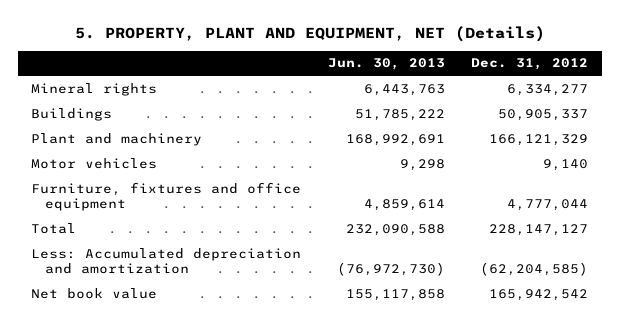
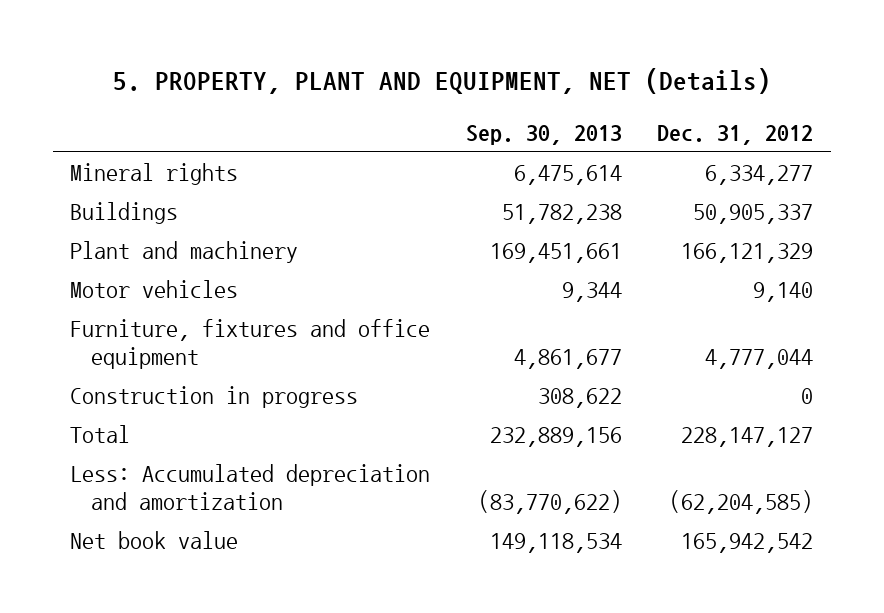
[327,58,445,71] Jun. 30, 2013 -> none
none -> [465,124,622,145] Sep. 30, 2013
none -> [70,386,359,409] Construction in progress

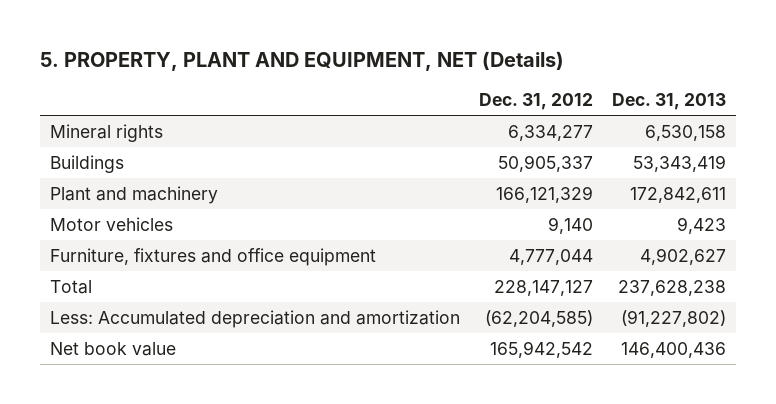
[465,124,622,145] Sep. 30, 2013 -> none
none -> [612,92,727,110] Dec. 31, 2013
[70,386,359,409] Construction in progress -> none

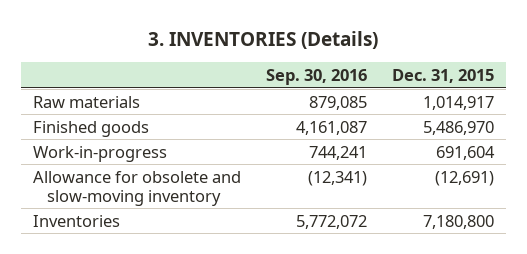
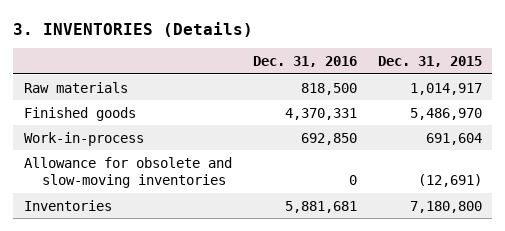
[265,69,367,86] Sep. 30, 2016 -> none
none -> [252,55,357,67] Dec. 31, 2016
[33,145,168,162] Work-in-progress -> [23,131,144,146] Work-in-process
[33,170,242,206] Allowance for obsolete and slow-moving inventory -> [23,156,232,188] Allowance for obsolete and slow-moving inventories

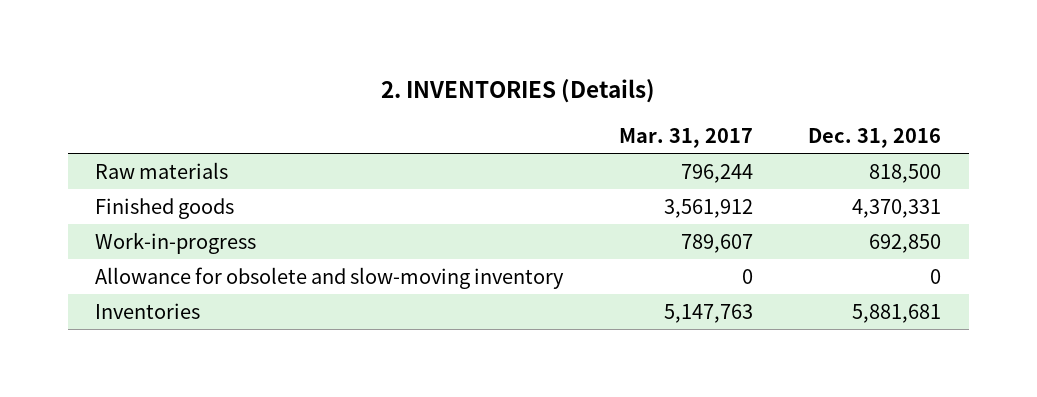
[13,21,254,37] 3. INVENTORIES (Details) -> [381,79,656,104] 2. INVENTORIES (Details)
[377,55,482,67] Dec. 31, 2015 -> none
none -> [618,127,753,148] Mar. 31, 2017
[23,131,144,146] Work-in-process -> [95,231,257,254] Work-in-progress
[23,156,232,188] Allowance for obsolete and slow-moving inventories -> [95,266,565,289] Allowance for obsolete and slow-moving inventory

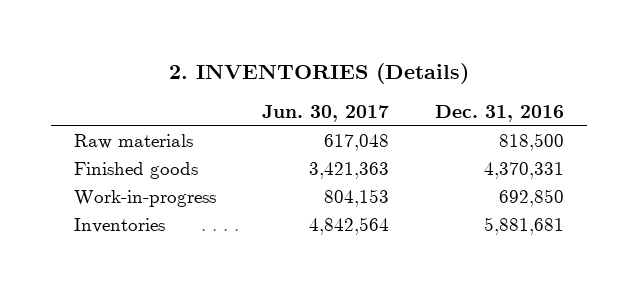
[618,127,753,148] Mar. 31, 2017 -> none
none -> [262,104,390,122] Jun. 30, 2017
[95,266,565,289] Allowance for obsolete and slow-moving inventory -> none

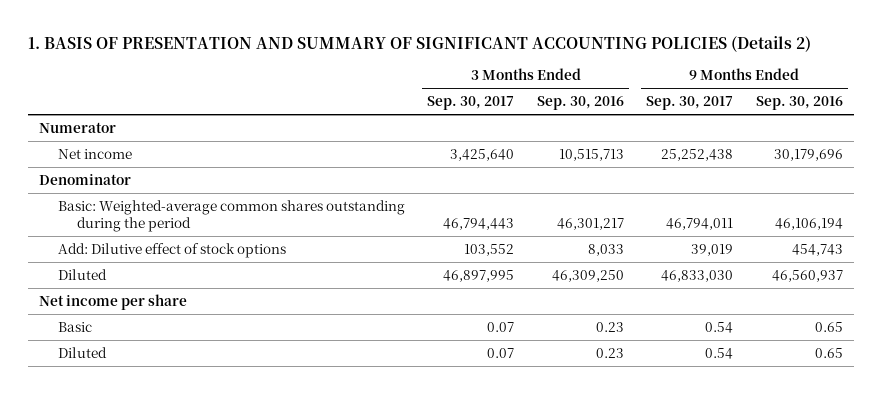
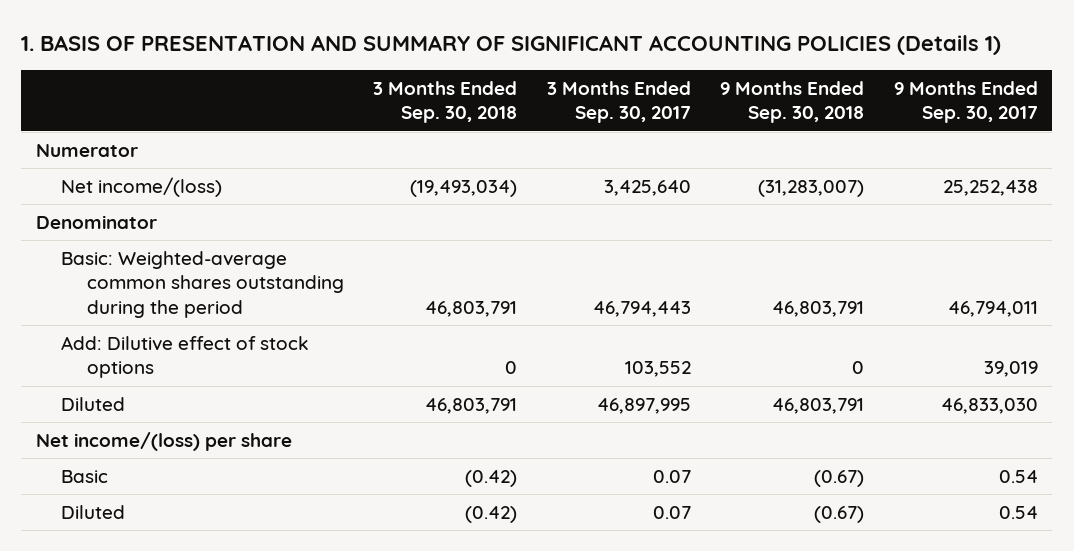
[28,36,812,53] 1. BASIS OF PRESENTATION AND SUMMARY OF SIGNIFICANT ACCOUNTING POLICIES (Details 2) -> [21,34,1002,55] 1. BASIS OF PRESENTATION AND SUMMARY OF SIGNIFICANT ACCOUNTING POLICIES (Details 1)
[536,96,624,111] Sep. 30, 2016 -> none
[755,96,843,111] Sep. 30, 2016 -> none
none -> [373,80,518,124] 3 Months Ended Sep. 30, 2018
none -> [720,80,865,124] 9 Months Ended Sep. 30, 2018
[57,148,132,159] Net income -> [61,176,223,197] Net income/(loss)
[39,293,188,310] Net income per share -> [36,431,293,451] Net income/(loss) per share

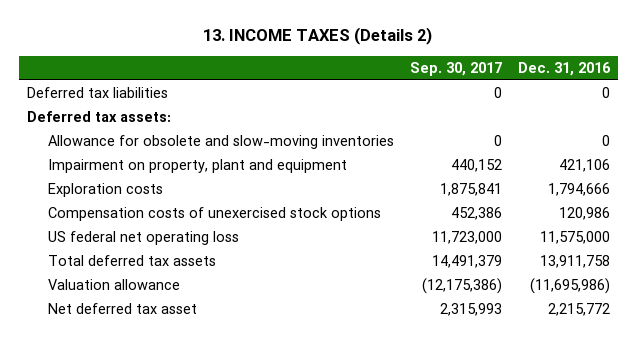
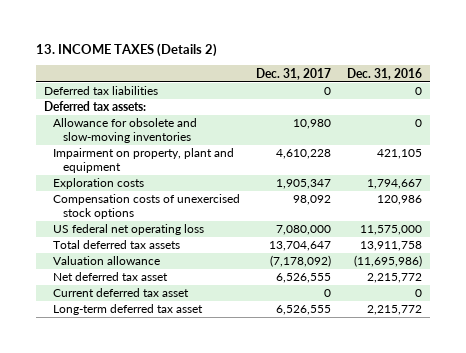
[410,61,503,76] Sep. 30, 2017 -> none
none -> [256,67,332,80] Dec. 31, 2017
[558,159,610,173] 421,106 -> [377,149,423,160] 421,105
[547,183,610,197] 1,794,666 -> [367,179,423,190] 1,794,667
none -> [53,288,190,298] Current deferred tax asset
none -> [53,304,204,316] Long-term deferred tax asset

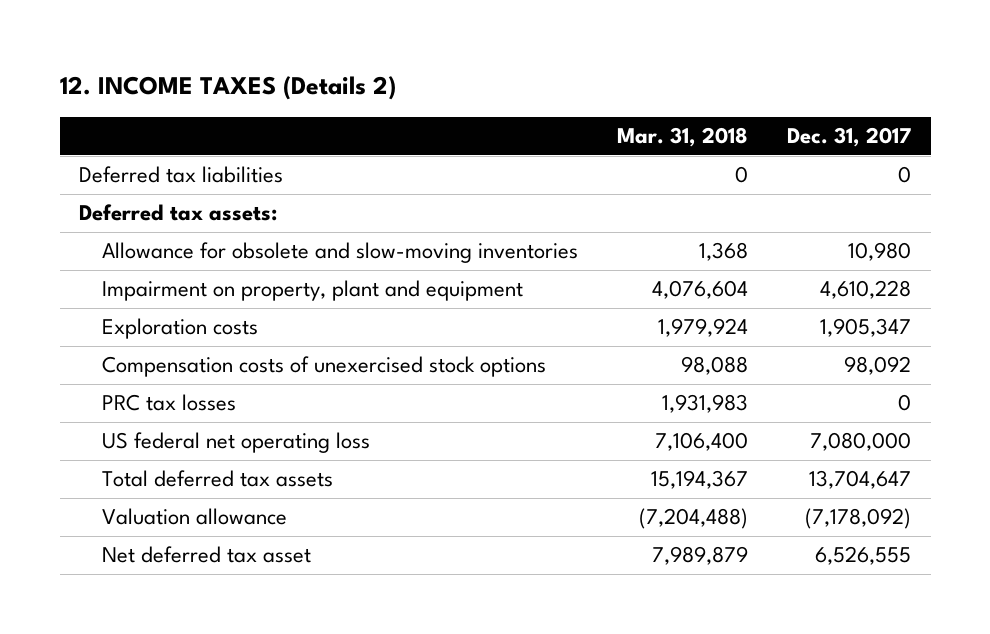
[36,42,218,57] 13. INCOME TAXES (Details 2) -> [59,76,396,101] 12. INCOME TAXES (Details 2)
[347,67,423,80] Dec. 31, 2016 -> none
none -> [616,127,748,148] Mar. 31, 2018
none -> [101,394,236,412] PRC tax losses
[53,288,190,298] Current deferred tax asset -> none
[53,304,204,316] Long-term deferred tax asset -> none

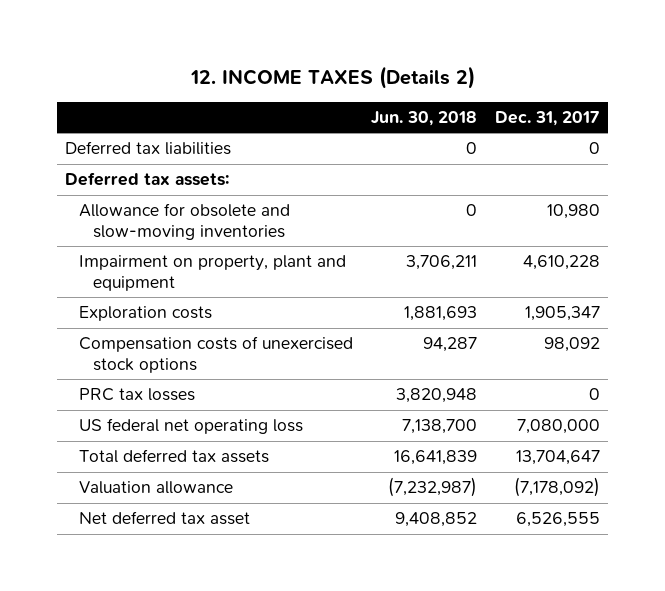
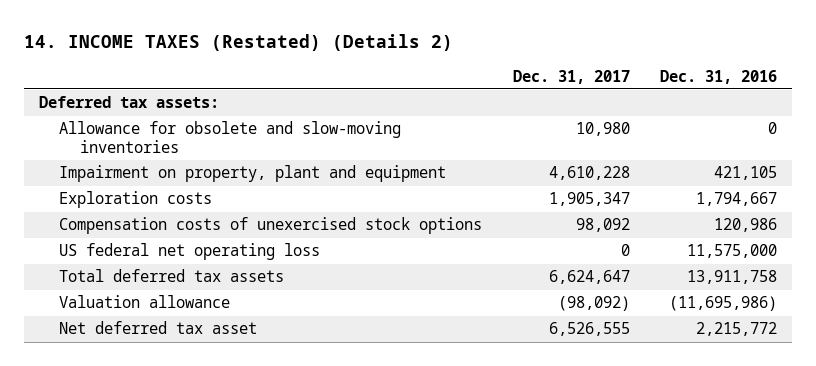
[189,65,475,89] 12. INCOME TAXES (Details 2) -> [24,34,454,52] 14. INCOME TAXES (Restated) (Details 2)
[370,110,477,126] Jun. 30, 2018 -> none
none -> [659,69,777,84] Dec. 31, 2016
[65,141,232,156] Deferred tax liabilities -> none
[79,388,196,402] PRC tax losses -> none
[516,419,600,435] 7,080,000 -> [620,244,630,257] 0
[515,450,600,466] 13,704,647 -> [548,270,630,285] 6,624,647
[513,477,600,498] (7,178,092) -> [557,296,630,312] (98,092)

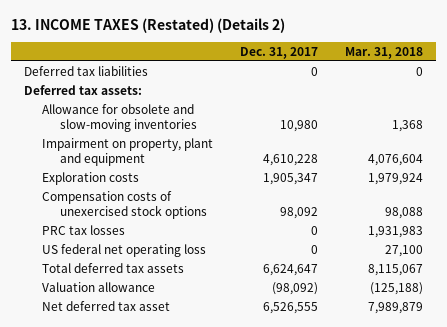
[24,34,454,52] 14. INCOME TAXES (Restated) (Details 2) -> [11,17,286,33] 13. INCOME TAXES (Restated) (Details 2)
[659,69,777,84] Dec. 31, 2016 -> none
none -> [344,47,423,60] Mar. 31, 2018
none -> [24,65,149,76] Deferred tax liabilities
none -> [42,224,126,235] PRC tax losses

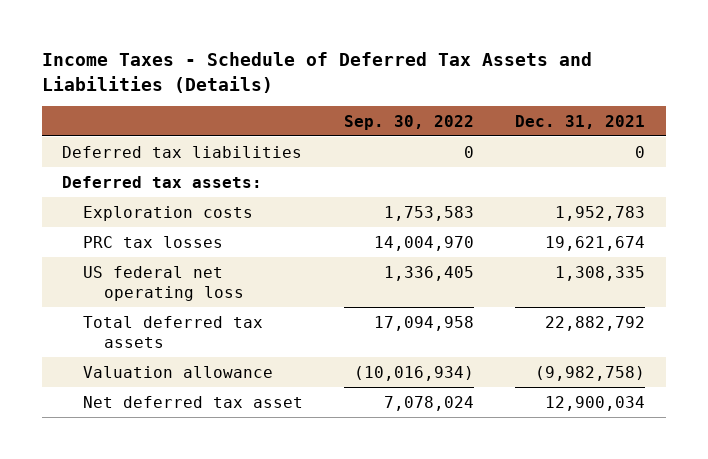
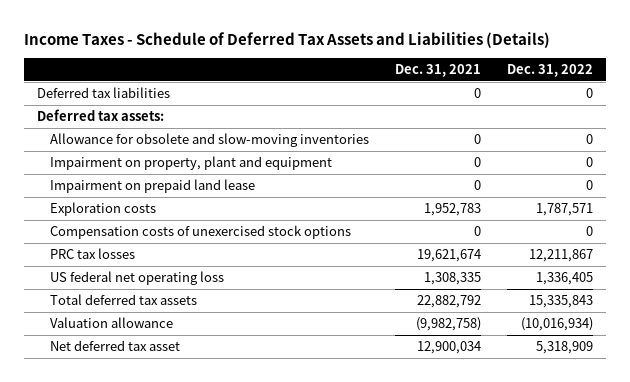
[344,114,475,130] Sep. 30, 2022 -> none
none -> [506,64,593,78] Dec. 31, 2022
none -> [50,133,370,148] Allowance for obsolete and slow-moving inventories
none -> [50,156,333,171] Impairment on property, plant and equipment
none -> [50,179,256,194] Impairment on prepaid land lease
none -> [50,225,352,240] Compensation costs of unexercised stock options

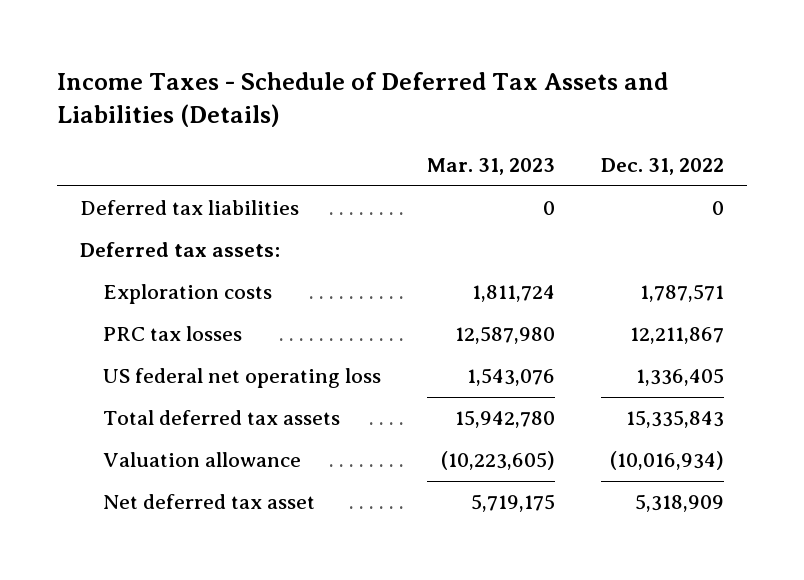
[394,64,481,78] Dec. 31, 2021 -> none
none -> [427,158,556,176] Mar. 31, 2023
[50,133,370,148] Allowance for obsolete and slow-moving inventories -> none
[50,156,333,171] Impairment on property, plant and equipment -> none
[50,179,256,194] Impairment on prepaid land lease -> none
[50,225,352,240] Compensation costs of unexercised stock options -> none

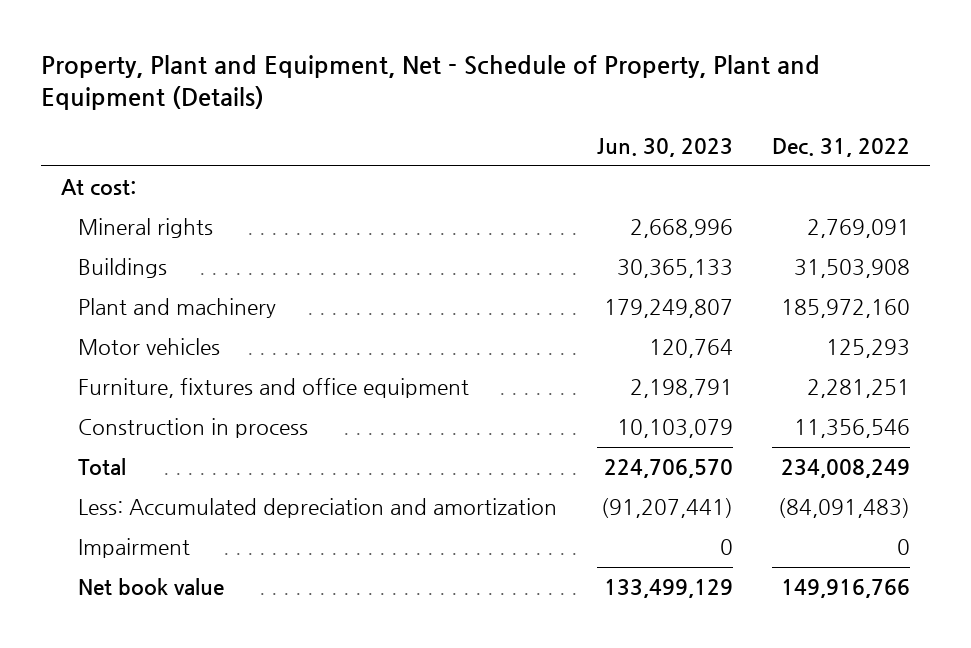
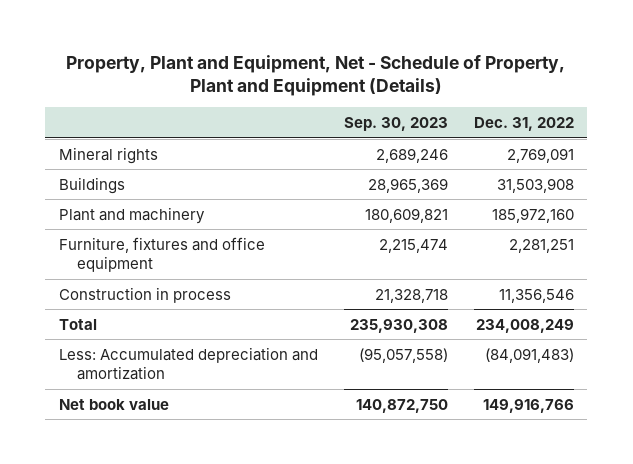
[596,137,733,157] Jun. 30, 2023 -> none
none -> [343,117,448,132] Sep. 30, 2023
[60,179,136,197] At cost: -> none
[78,338,221,356] Motor vehicles -> none
[78,538,191,559] Impairment -> none

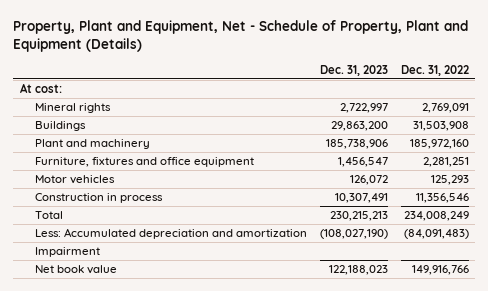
[343,117,448,132] Sep. 30, 2023 -> none
none -> [319,64,388,76] Dec. 31, 2023
none -> [19,82,62,93] At cost:
none -> [35,174,116,184] Motor vehicles
none -> [35,246,101,257] Impairment

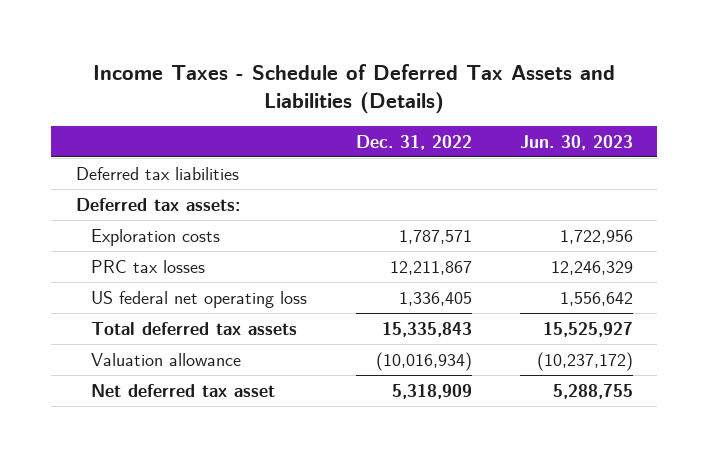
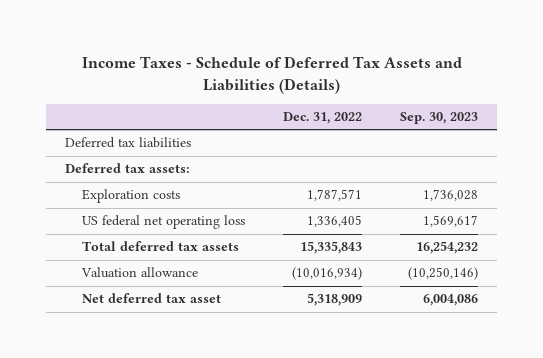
[520,134,634,150] Jun. 30, 2023 -> none
none -> [400,112,479,125] Sep. 30, 2023
[90,259,205,273] PRC tax losses -> none

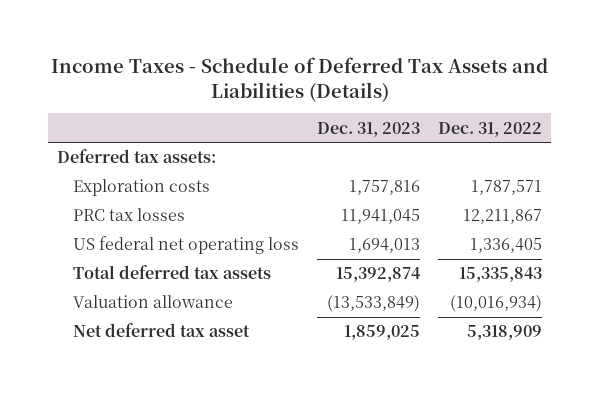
[400,112,479,125] Sep. 30, 2023 -> none
none -> [316,121,420,137] Dec. 31, 2023
[64,137,191,149] Deferred tax liabilities -> none
none -> [72,208,185,222] PRC tax losses

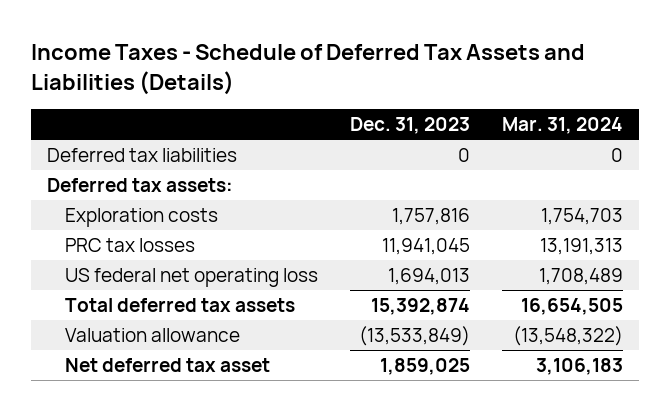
[438,121,543,137] Dec. 31, 2022 -> none
none -> [502,117,624,135] Mar. 31, 2024
none -> [46,148,237,163] Deferred tax liabilities

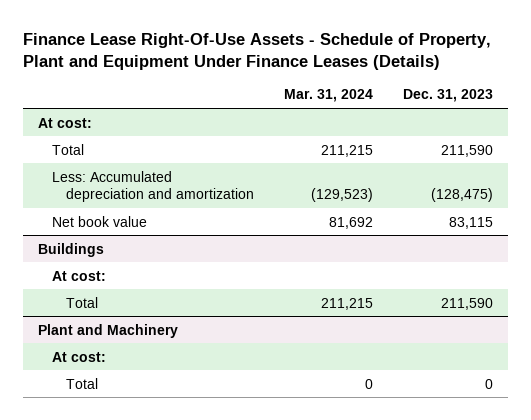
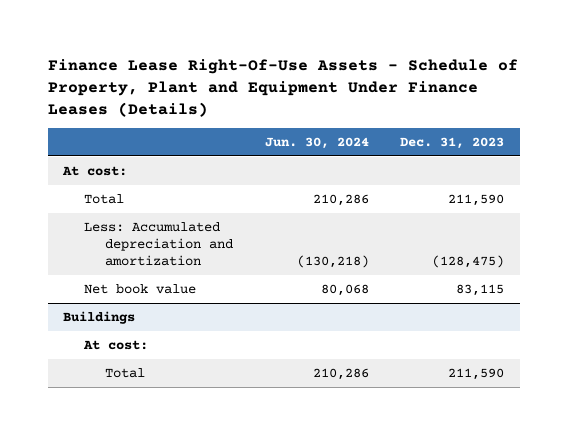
[284,89,374,103] Mar. 31, 2024 -> none
none -> [264,136,369,149] Jun. 30, 2024
[37,323,178,338] Plant and Machinery -> none
[51,351,106,362] At cost: -> none
[66,377,99,389] Total -> none

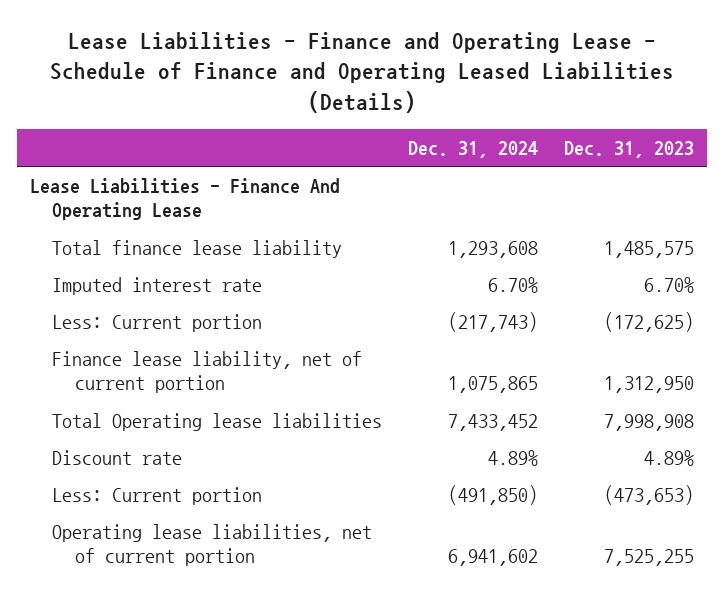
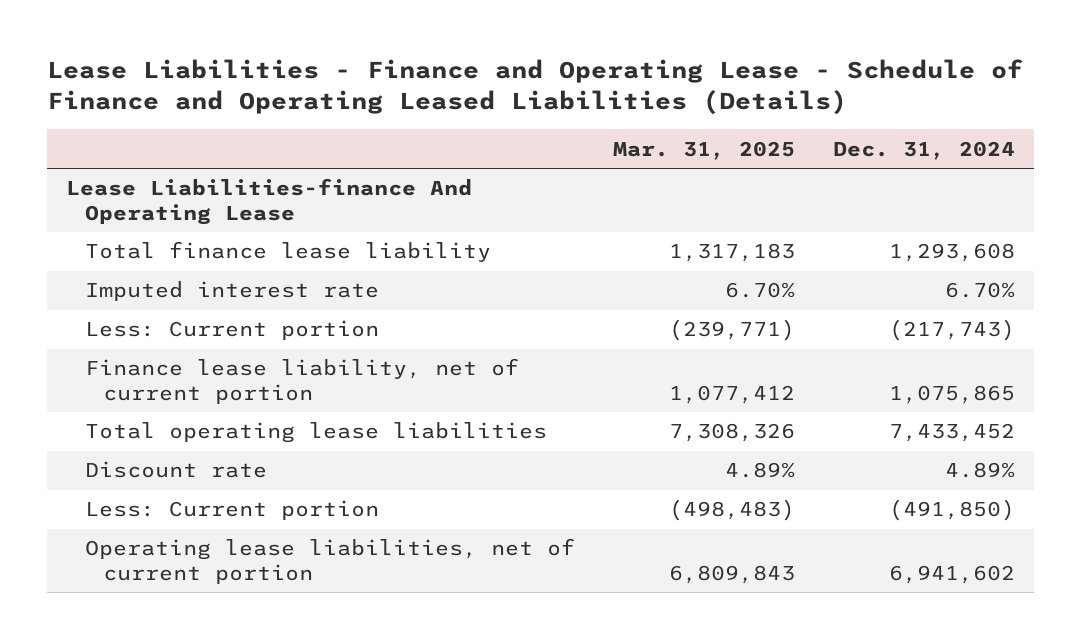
[564,140,695,158] Dec. 31, 2023 -> none
none -> [612,140,795,160] Mar. 31, 2025
[30,177,341,221] Lease Liabilities - Finance And Operating Lease -> [66,178,473,225] Lease Liabilities-finance And Operating Lease
[52,412,383,431] Total Operating lease liabilities -> [84,422,547,444] Total operating lease liabilities

